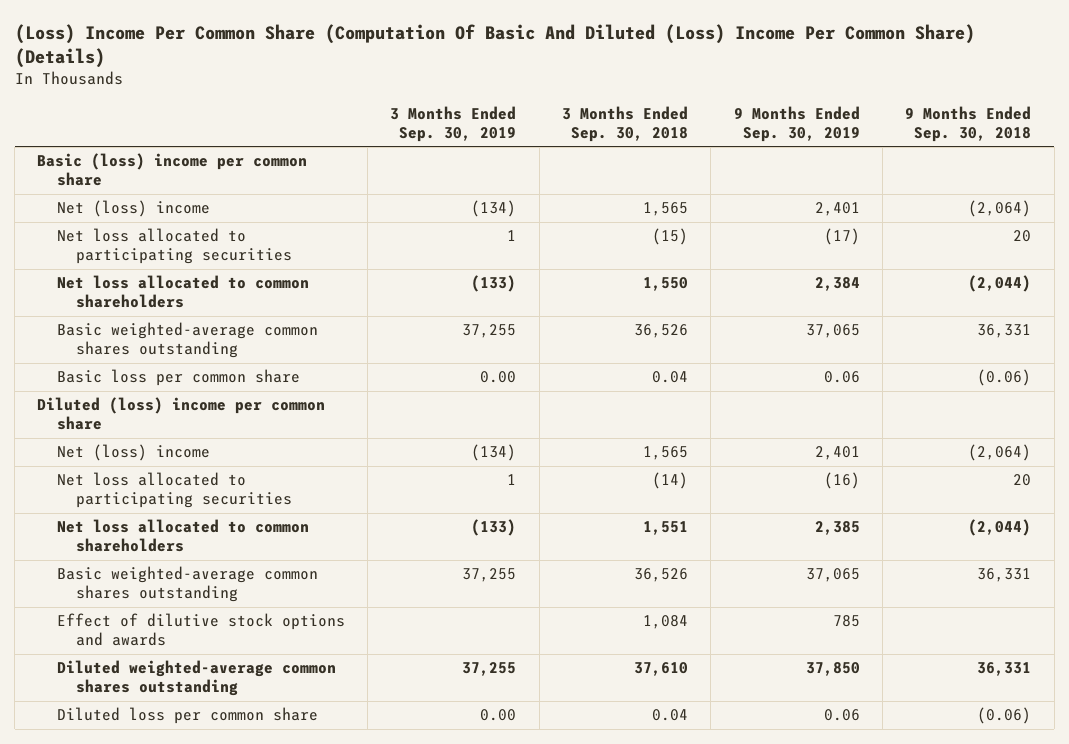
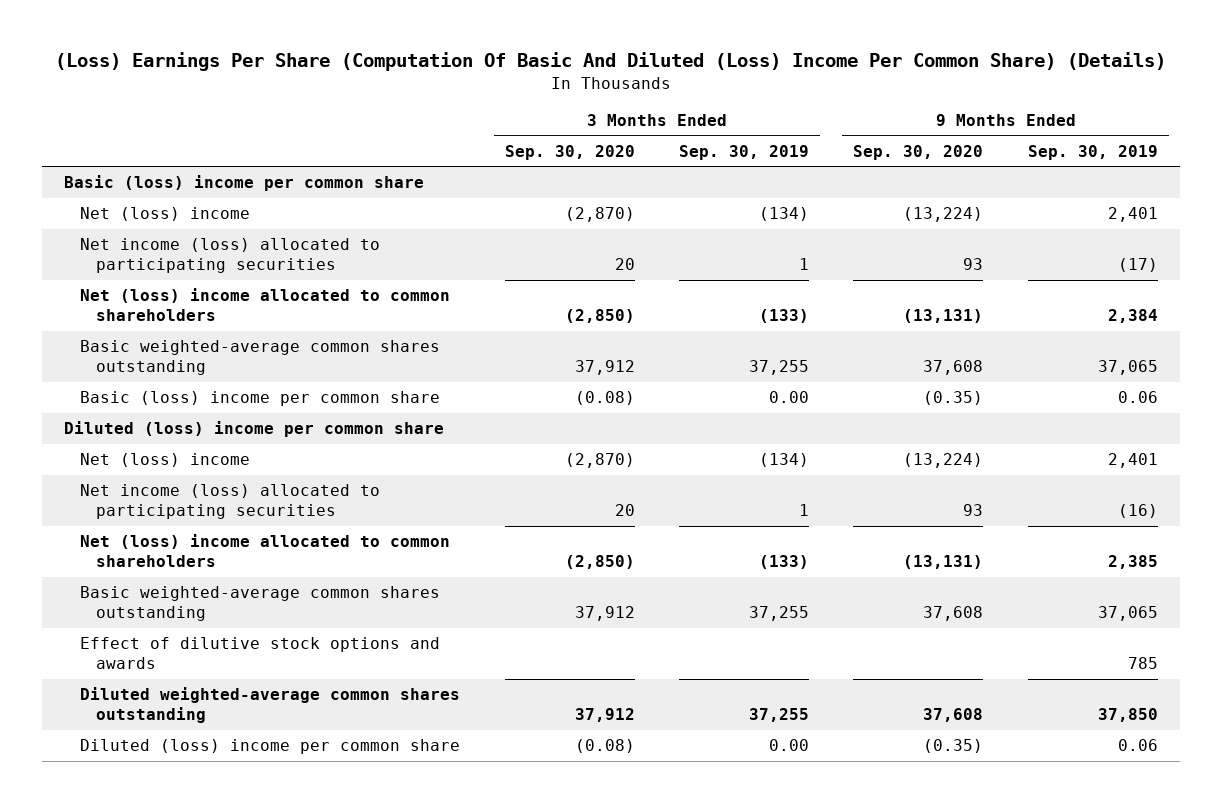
[14,23,975,68] (Loss) Income Per Common Share (Computation Of Basic And Diluted (Loss) Income Per Common Share) (Details) -> [55,52,1167,72] (Loss) Earnings Per Share (Computation Of Basic And Diluted (Loss) Income Per Common Share) (Details)
[562,105,689,142] 3 Months Ended Sep. 30, 2018 -> none
[905,105,1032,142] 9 Months Ended Sep. 30, 2018 -> none
none -> [504,144,635,160] Sep. 30, 2020
none -> [853,144,984,160] Sep. 30, 2020
[56,228,293,265] Net loss allocated to participating securities -> [80,238,381,274] Net income (loss) allocated to participating securities
[56,275,309,309] Net loss allocated to common shareholders -> [80,288,451,322] Net (loss) income allocated to common shareholders
[56,369,300,387] Basic loss per common share -> [80,391,441,407] Basic (loss) income per common share
[56,472,293,509] Net loss allocated to participating securities -> [80,484,381,520] Net income (loss) allocated to participating securities
[56,519,309,553] Net loss allocated to common shareholders -> [80,534,451,568] Net (loss) income allocated to common shareholders
[56,707,318,725] Diluted loss per common share -> [80,739,461,755] Diluted (loss) income per common share

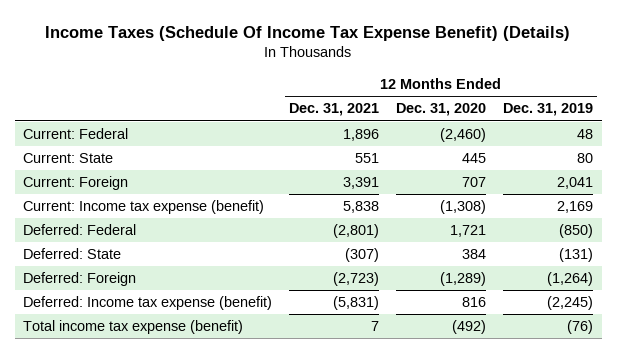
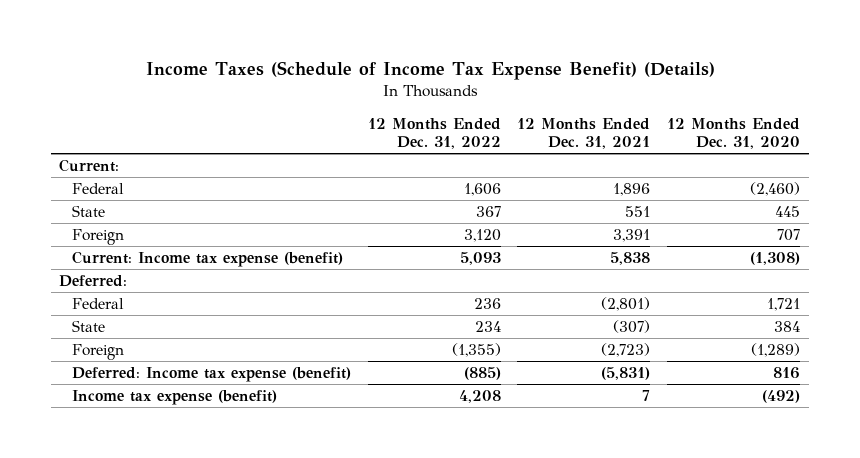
[45,25,571,41] Income Taxes (Schedule Of Income Tax Expense Benefit) (Details) -> [145,61,715,81] Income Taxes (Schedule of Income Tax Expense Benefit) (Details)
[503,103,594,117] Dec. 31, 2019 -> none
none -> [367,117,501,150] 12 Months Ended Dec. 31, 2022
none -> [59,158,120,172] Current:
[23,128,129,140] Current: Federal -> [71,182,124,194] Federal
[23,153,114,164] Current: State -> [71,204,105,217] State
[23,176,129,191] Current: Foreign -> [71,228,124,245] Foreign
none -> [59,274,128,287] Deferred:
[23,224,137,236] Deferred: Federal -> [71,297,124,309] Federal
[23,248,122,260] Deferred: State -> [71,319,105,332] State
[23,272,137,287] Deferred: Foreign -> [71,343,124,360] Foreign
[23,320,244,335] Total income tax expense (benefit) -> [71,389,277,405] Income tax expense (benefit)

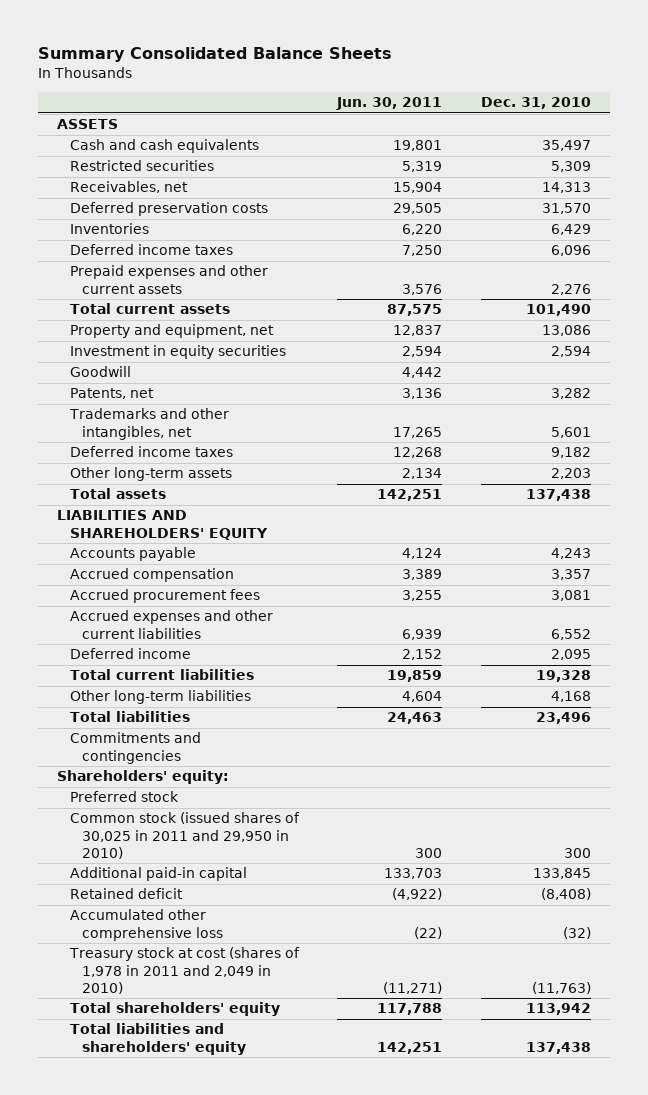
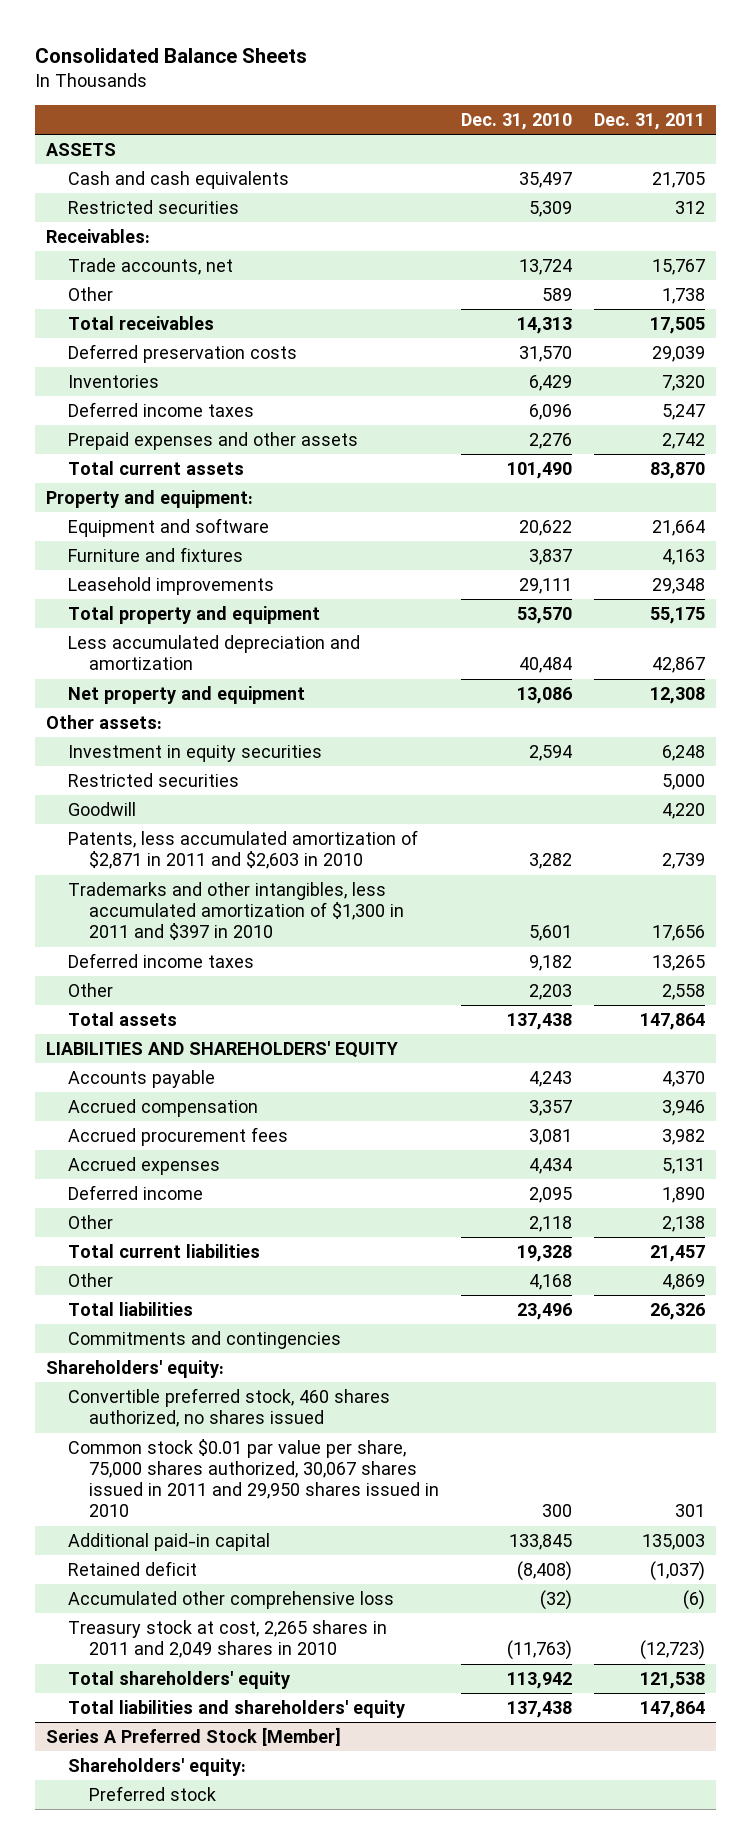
[37,47,392,63] Summary Consolidated Balance Sheets -> [35,47,308,63] Consolidated Balance Sheets
[336,97,443,111] Jun. 30, 2011 -> none
none -> [593,112,705,130] Dec. 31, 2011
none -> [46,229,151,244] Receivables:
none -> [67,258,233,276] Trade accounts, net
none -> [67,287,113,302] Other
[69,181,188,194] Receivables, net -> [67,316,214,331] Total receivables
[69,265,268,294] Prepaid expenses and other current assets -> [67,432,358,451] Prepaid expenses and other assets
none -> [46,490,254,509] Property and equipment:
none -> [67,518,269,538] Equipment and software
none -> [67,547,243,563] Furniture and fixtures
none -> [67,577,274,596] Leasehold improvements
none -> [67,606,320,625] Total property and equipment
none -> [67,635,360,671] Less accumulated depreciation and amortization
[69,324,274,339] Property and equipment, net -> [67,686,305,705] Net property and equipment
none -> [46,715,163,730] Other assets:
none -> [67,773,239,788] Restricted securities
[69,388,154,400] Patents, net -> [67,830,418,870] Patents, less accumulated amortization of $2,871 in 2011 and $2,603 in 2010
[68,408,229,440] Trademarks and other intangibles, net -> [67,882,404,941] Trademarks and other intangibles, less accumulated amortization of $1,300 in 2011 and $397 in 2010
[69,467,232,482] Other long-term assets -> [67,983,113,998] Other
[69,610,273,639] Accrued expenses and other current liabilities -> none
none -> [67,1157,220,1176] Accrued expenses
none -> [67,1215,113,1230] Other
[69,690,251,705] Other long-term liabilities -> [67,1273,113,1288] Other
[69,791,179,803] Preferred stock -> none
none -> [67,1388,390,1428] Convertible preferred stock, 460 shares authorized, no shares issued
[69,812,300,859] Common stock (issued shares of 30,025 in 2011 and 29,950 in 2010) -> [67,1439,439,1518] Common stock $0.01 par value per share, 75,000 shares authorized, 30,067 shares issued in 2011 and 29,950 shares issued in 2010
[68,947,300,994] Treasury stock at cost (shares of 1,978 in 2011 and 2,049 in 2010) -> [67,1620,387,1659] Treasury stock at cost, 2,265 shares in 2011 and 2,049 shares in 2010
none -> [46,1727,342,1747] Series A Preferred Stock [Member]
none -> [67,1758,246,1777] Shareholders' equity:
none -> [88,1786,216,1802] Preferred stock

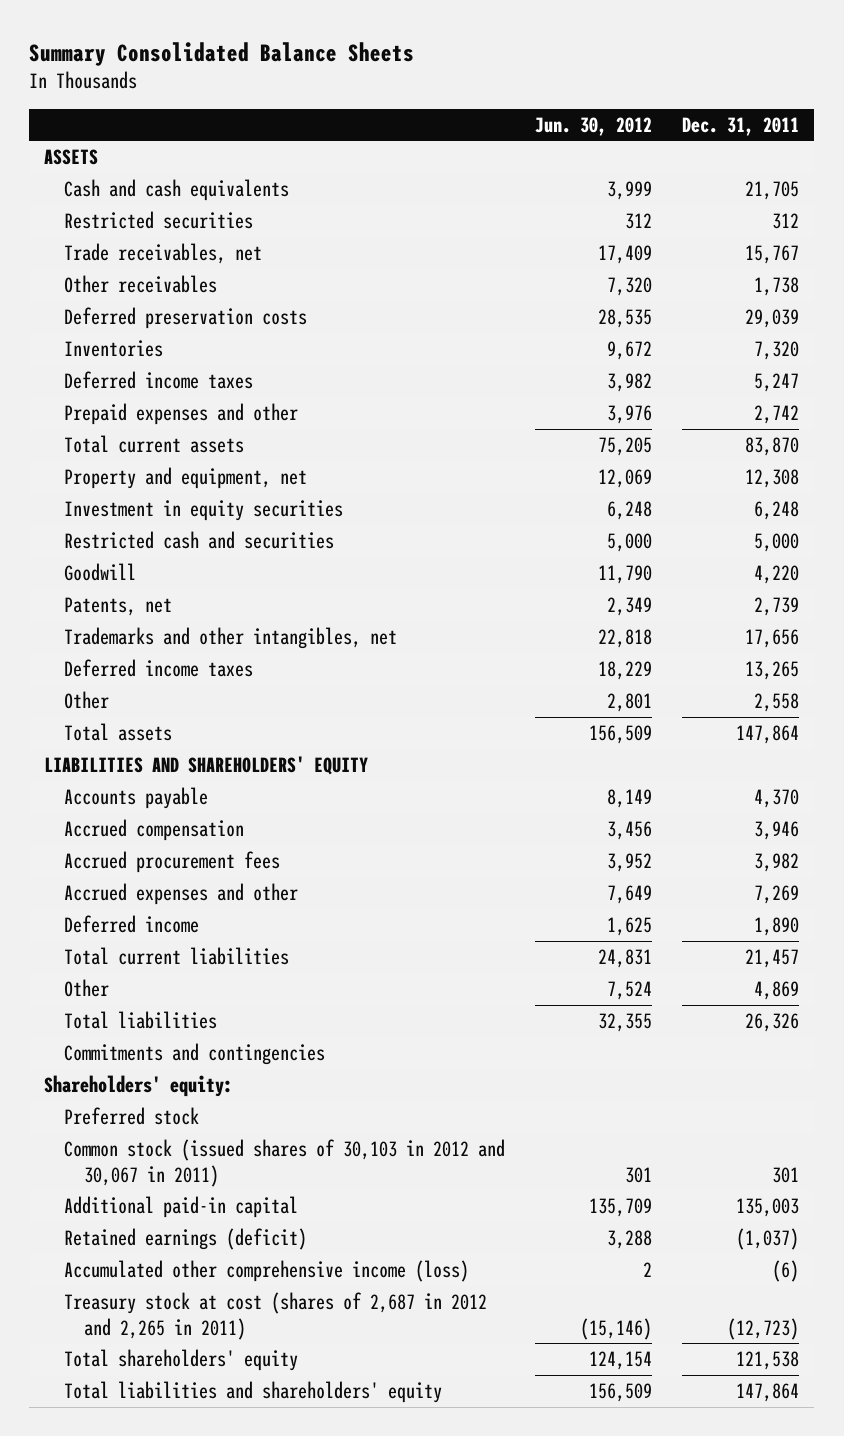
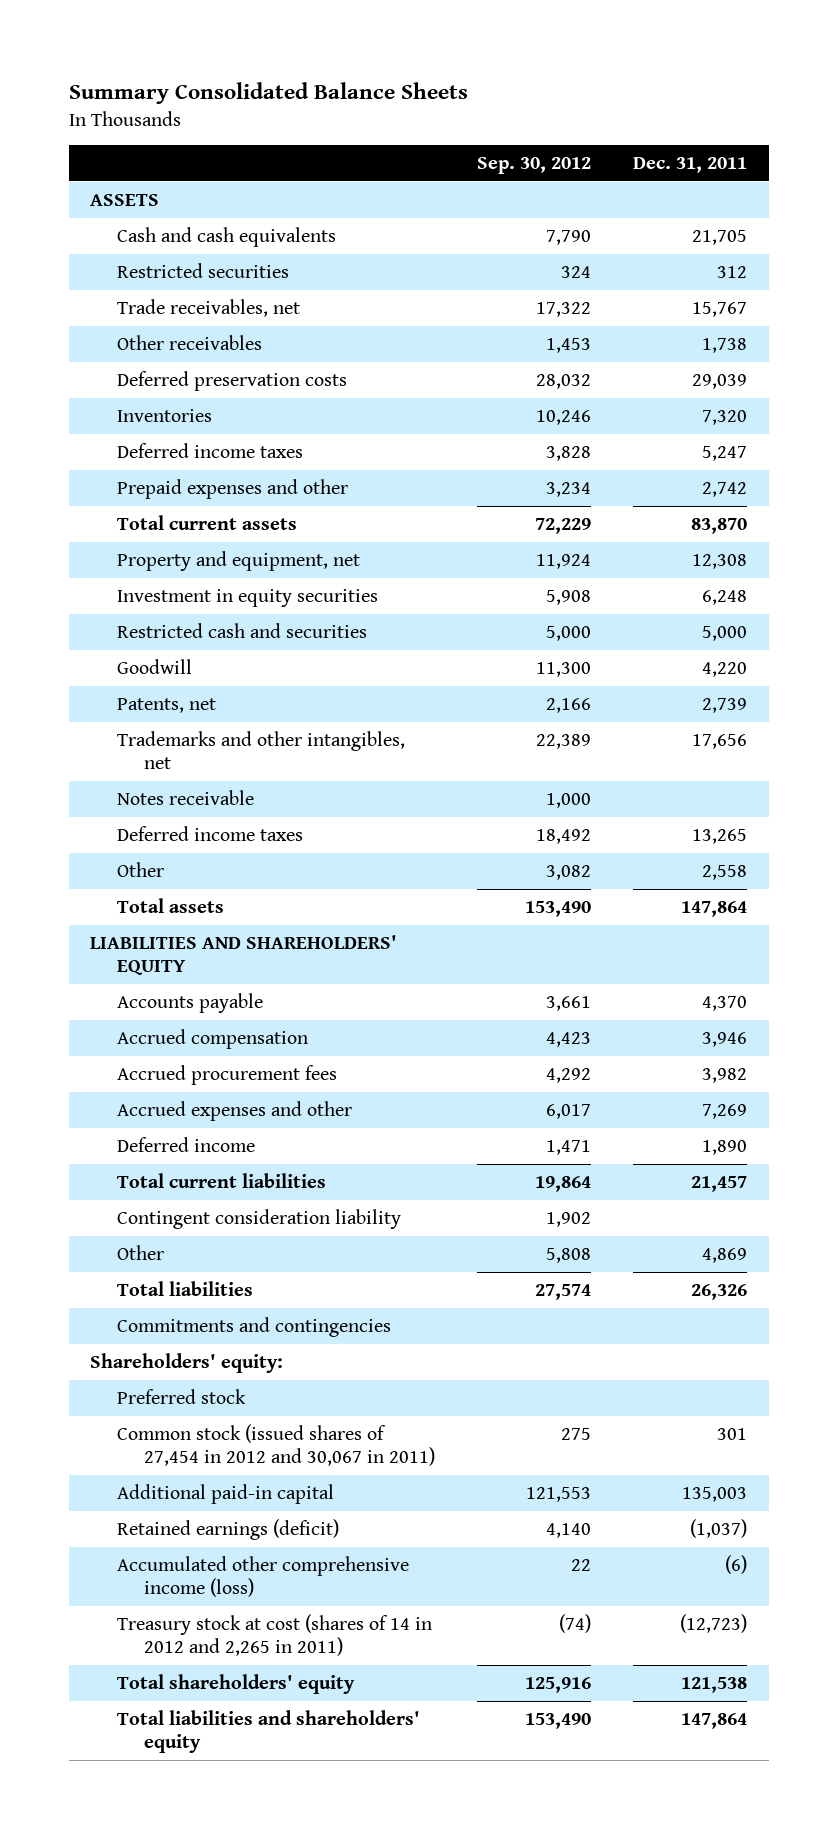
[535,116,653,136] Jun. 30, 2012 -> none
none -> [477,157,592,175] Sep. 30, 2012
none -> [116,789,254,805] Notes receivable
none -> [116,1208,401,1229] Contingent consideration liability
[64,1138,506,1187] Common stock (issued shares of 30,103 in 2012 and 30,067 in 2011) -> [116,1423,435,1467] Common stock (issued shares of 27,454 in 2012 and 30,067 in 2011)
[64,1291,488,1340] Treasury stock at cost (shares of 2,687 in 2012 and 2,265 in 2011) -> [116,1613,432,1657] Treasury stock at cost (shares of 14 in 2012 and 2,265 in 2011)

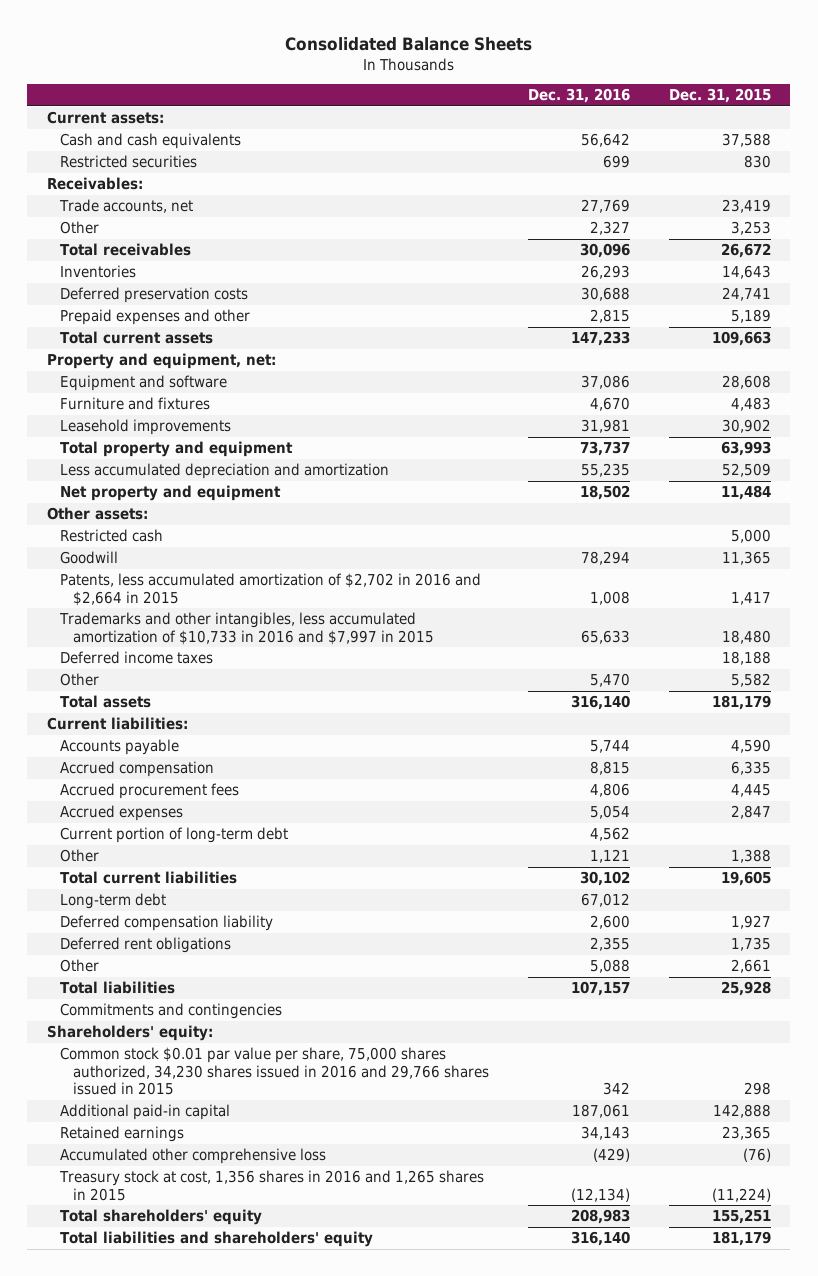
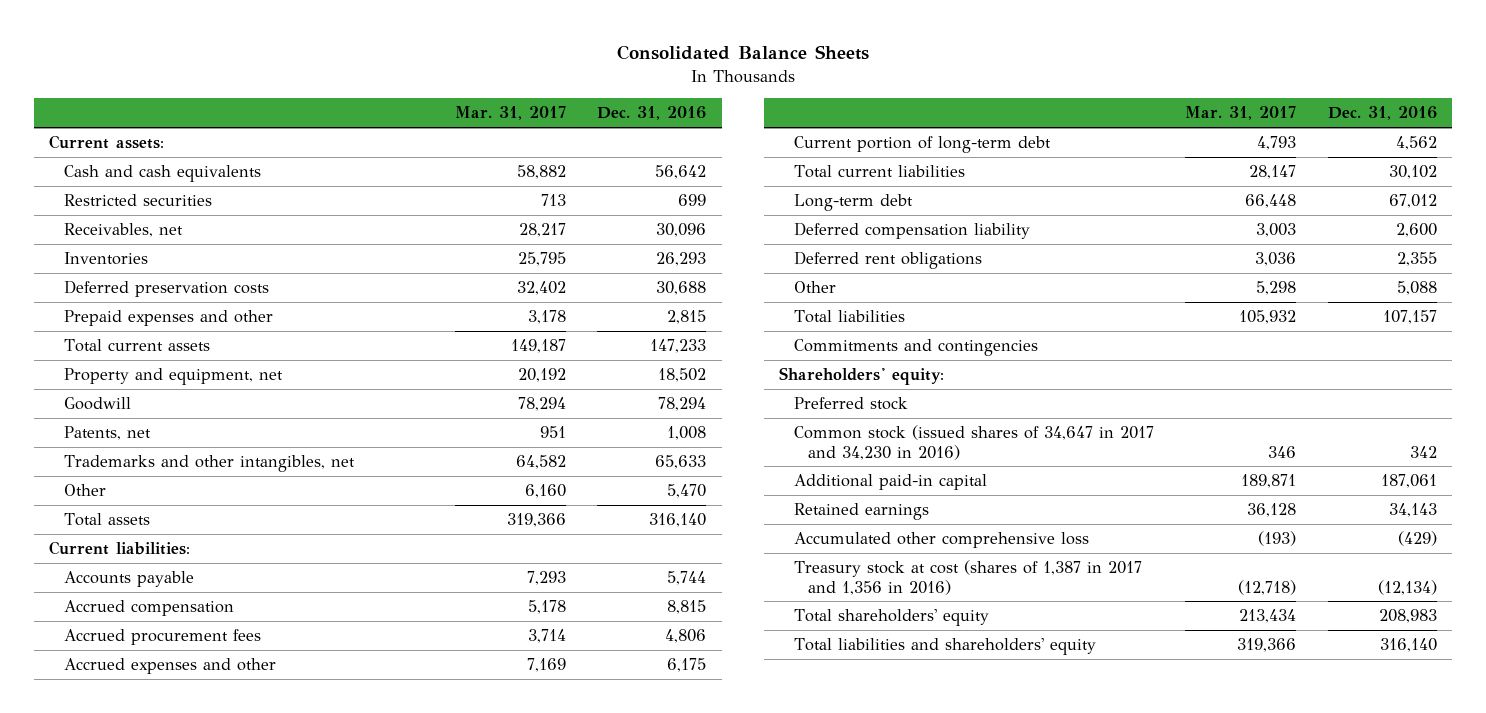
[669,88,772,104] Dec. 31, 2015 -> none
none -> [455,106,567,121] Mar. 31, 2017
[46,177,143,191] Receivables: -> none
[58,199,193,214] Trade accounts, net -> none
[59,221,99,235] Other -> none
[59,243,191,257] Total receivables -> [63,222,183,237] Receivables, net
[46,353,276,370] Property and equipment, net: -> none
[59,375,227,392] Equipment and software -> none
[59,397,210,411] Furniture and fixtures -> none
[59,419,231,436] Leasehold improvements -> none
[59,441,293,458] Total property and equipment -> none
[59,463,389,480] Less accumulated depreciation and amortization -> none
[46,507,148,521] Other assets: -> none
[59,529,163,543] Restricted cash -> none
[59,485,281,502] Net property and equipment -> [63,367,283,385] Property and equipment, net
[59,651,213,665] Deferred income taxes -> none
[59,573,481,606] Patents, less accumulated amortization of $2,702 in 2016 and $2,664 in 2015 -> [63,425,151,440] Patents, net
[58,612,435,645] Trademarks and other intangibles, less accumulated amortization of $10,733 in 2016 and $7,997 in 2015 -> [63,454,355,472] Trademarks and other intangibles, net
[59,805,183,822] Accrued expenses -> [63,657,276,674] Accrued expenses and other
[590,805,631,820] 5,054 -> [667,657,707,672] 6,175
[59,849,99,863] Other -> none
none -> [793,396,908,410] Preferred stock
[59,1047,490,1096] Common stock $0.01 par value per share, 75,000 shares authorized, 34,230 shares issued in 2016 and 29,766 shares issued in 2015 -> [793,424,1154,460] Common stock (issued shares of 34,647 in 2017 and 34,230 in 2016)
[58,1170,484,1201] Treasury stock at cost, 1,356 shares in 2016 and 1,265 shares in 2015 -> [793,559,1142,595] Treasury stock at cost (shares of 1,387 in 2017 and 1,356 in 2016)

